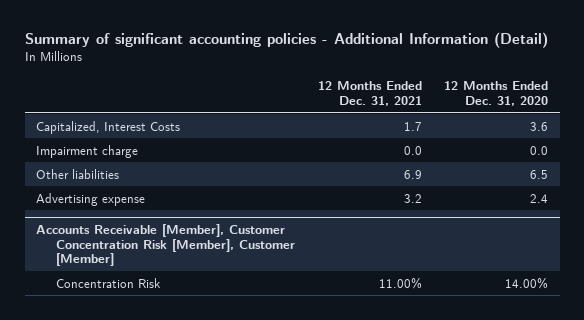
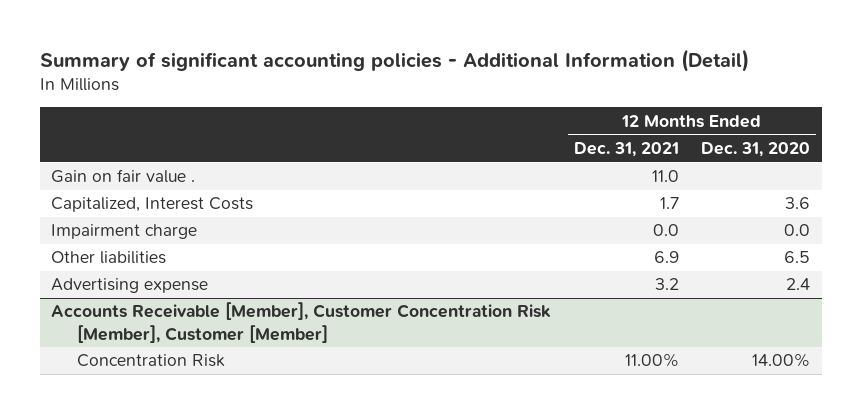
none -> [51,169,196,184] Gain on fair value .

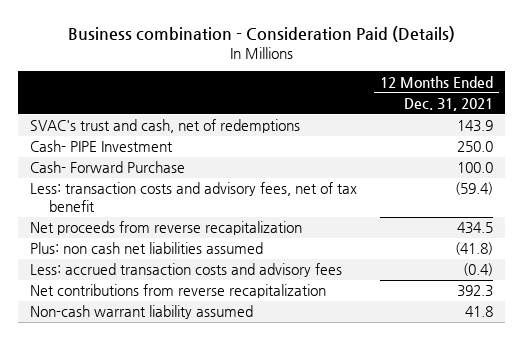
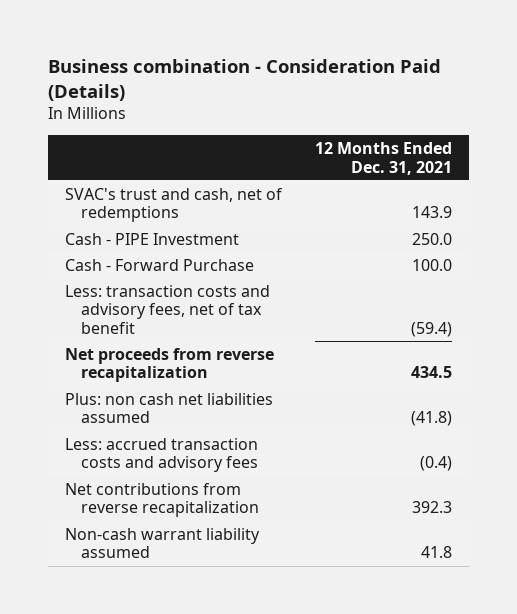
[29,140,173,153] Cash- PIPE Investment -> [64,232,239,245] Cash - PIPE Investment
[29,161,185,174] Cash- Forward Purchase -> [64,258,254,271] Cash - Forward Purchase

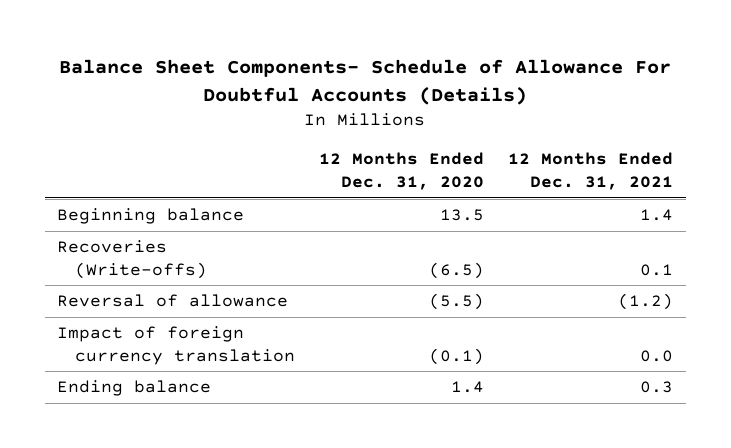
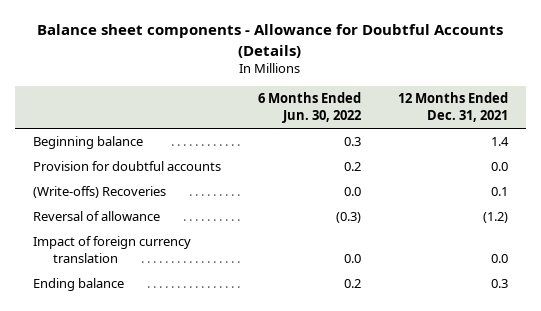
[59,59,672,106] Balance Sheet Components- Schedule of Allowance For Doubtful Accounts (Details) -> [37,24,504,58] Balance sheet components - Allowance for Doubtful Accounts (Details)
[319,152,485,191] 12 Months Ended Dec. 31, 2020 -> none
none -> [257,92,361,124] 6 Months Ended Jun. 30, 2022
none -> [33,161,222,172] Provision for doubtful accounts
[57,240,208,279] Recoveries (Write-offs) -> [33,186,167,199] (Write-offs) Recoveries

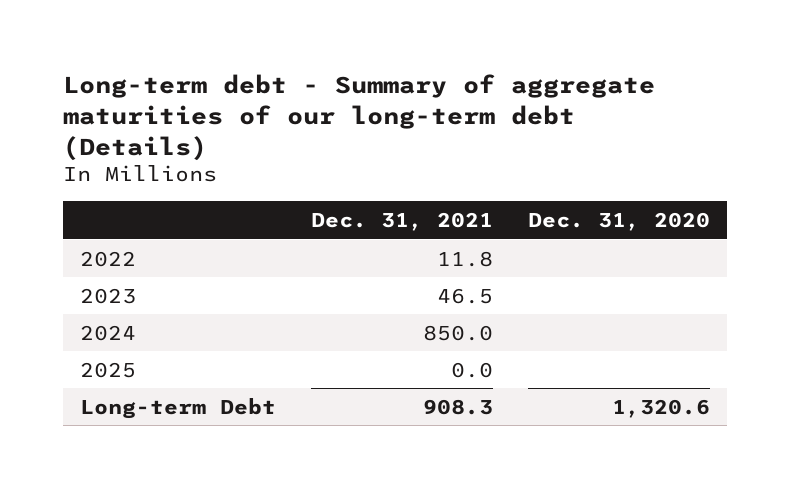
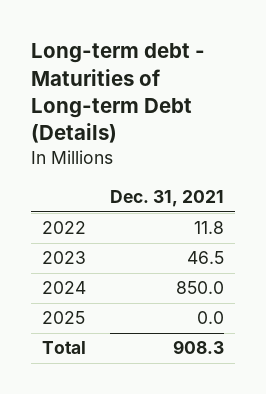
[62,74,655,161] Long-term debt - Summary of aggregate maturities of our long-term debt (Details) -> [30,43,205,144] Long-term debt - Maturities of Long-term Debt (Details)
[527,211,710,231] Dec. 31, 2020 -> none
[79,397,276,419] Long-term Debt -> [42,341,87,355] Total

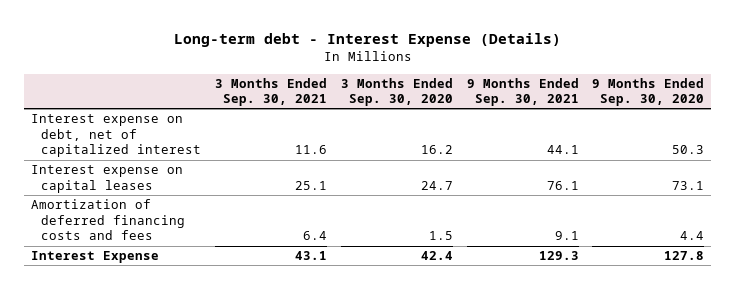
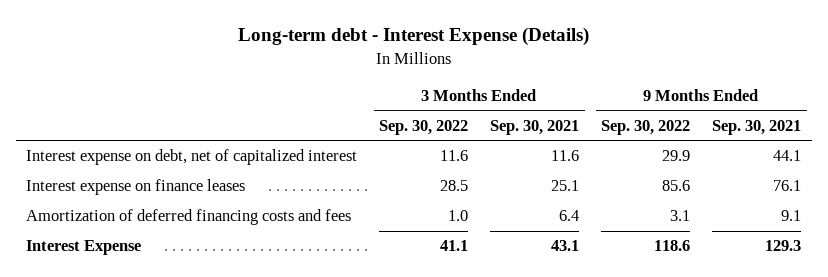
[340,77,453,107] 3 Months Ended Sep. 30, 2020 -> none
[592,77,705,107] 9 Months Ended Sep. 30, 2020 -> none
none -> [379,119,469,135] Sep. 30, 2022
none -> [601,119,691,135] Sep. 30, 2022
[31,165,184,193] Interest expense on capital leases -> [26,179,246,196] Interest expense on finance leases

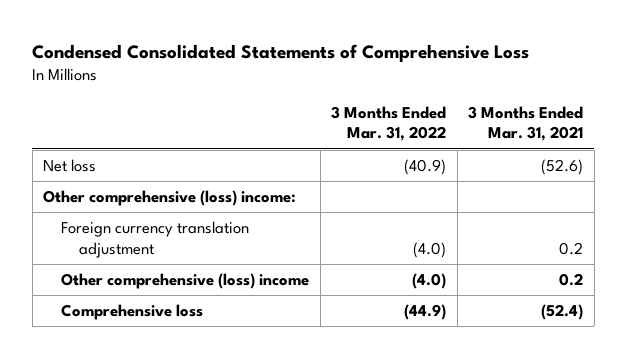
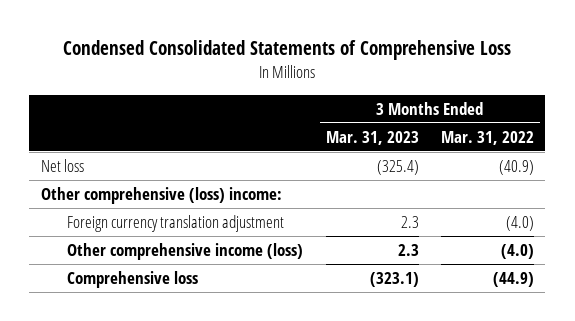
[468,105,584,142] 3 Months Ended Mar. 31, 2021 -> none
none -> [325,130,419,145] Mar. 31, 2023
[61,273,310,290] Other comprehensive (loss) income -> [67,243,304,261] Other comprehensive income (loss)

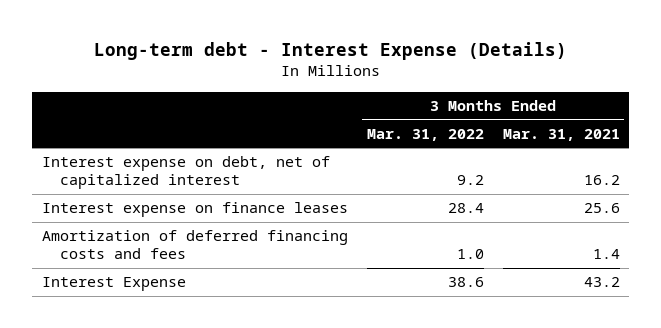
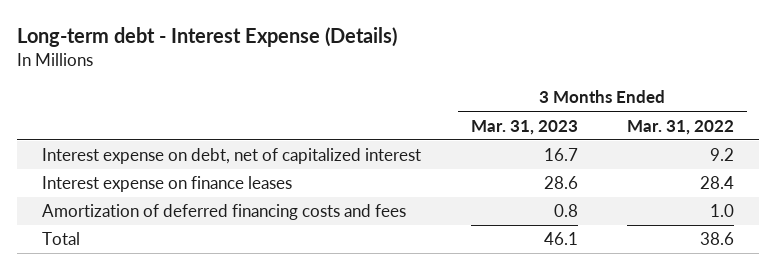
[502,128,620,141] Mar. 31, 2021 -> none
none -> [470,119,578,135] Mar. 31, 2023
[41,277,186,292] Interest Expense -> [41,232,80,246] Total

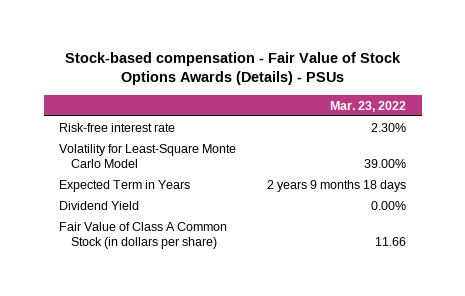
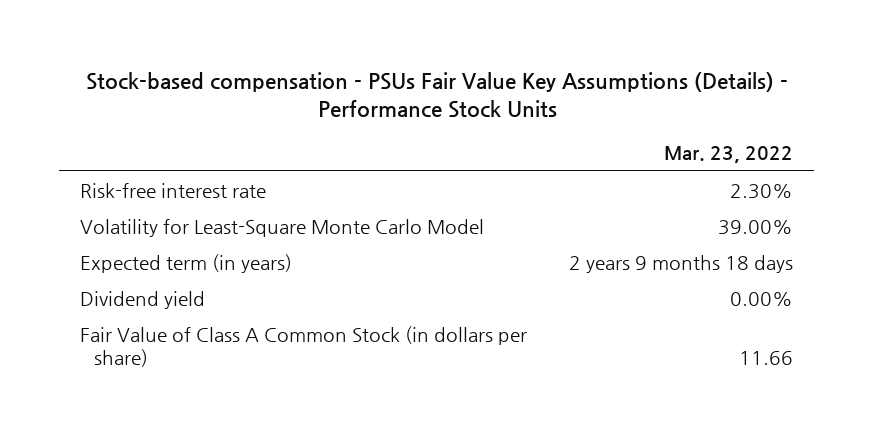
[64,51,401,86] Stock-based compensation - Fair Value of Stock Options Awards (Details) - PSUs -> [85,71,788,118] Stock-based compensation - PSUs Fair Value Key Assumptions (Details) - Performance Stock Units
[59,179,191,192] Expected Term in Years -> [80,253,293,273] Expected term (in years)
[59,200,140,210] Dividend Yield -> [80,290,206,309] Dividend yield

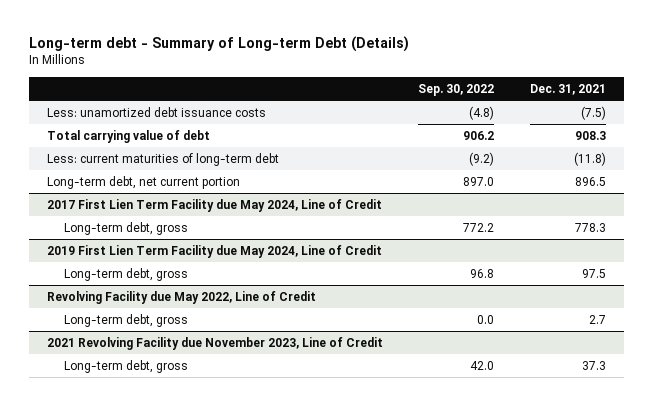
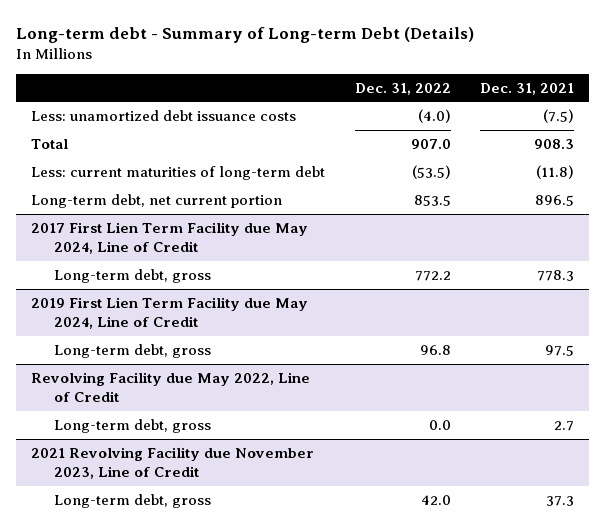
[418,83,495,96] Sep. 30, 2022 -> none
none -> [354,82,451,95] Dec. 31, 2022
[46,130,210,144] Total carrying value of debt -> [30,138,68,149] Total

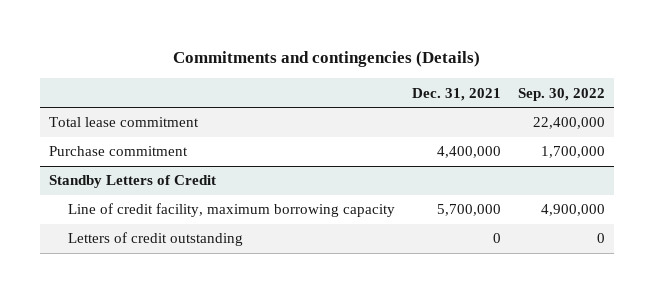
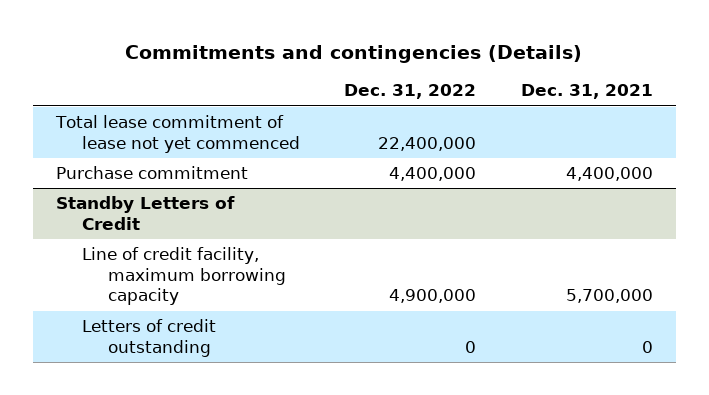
[518,87,606,101] Sep. 30, 2022 -> none
none -> [344,84,477,100] Dec. 31, 2022
[48,117,199,128] Total lease commitment -> [54,115,300,153] Total lease commitment of lease not yet commenced

